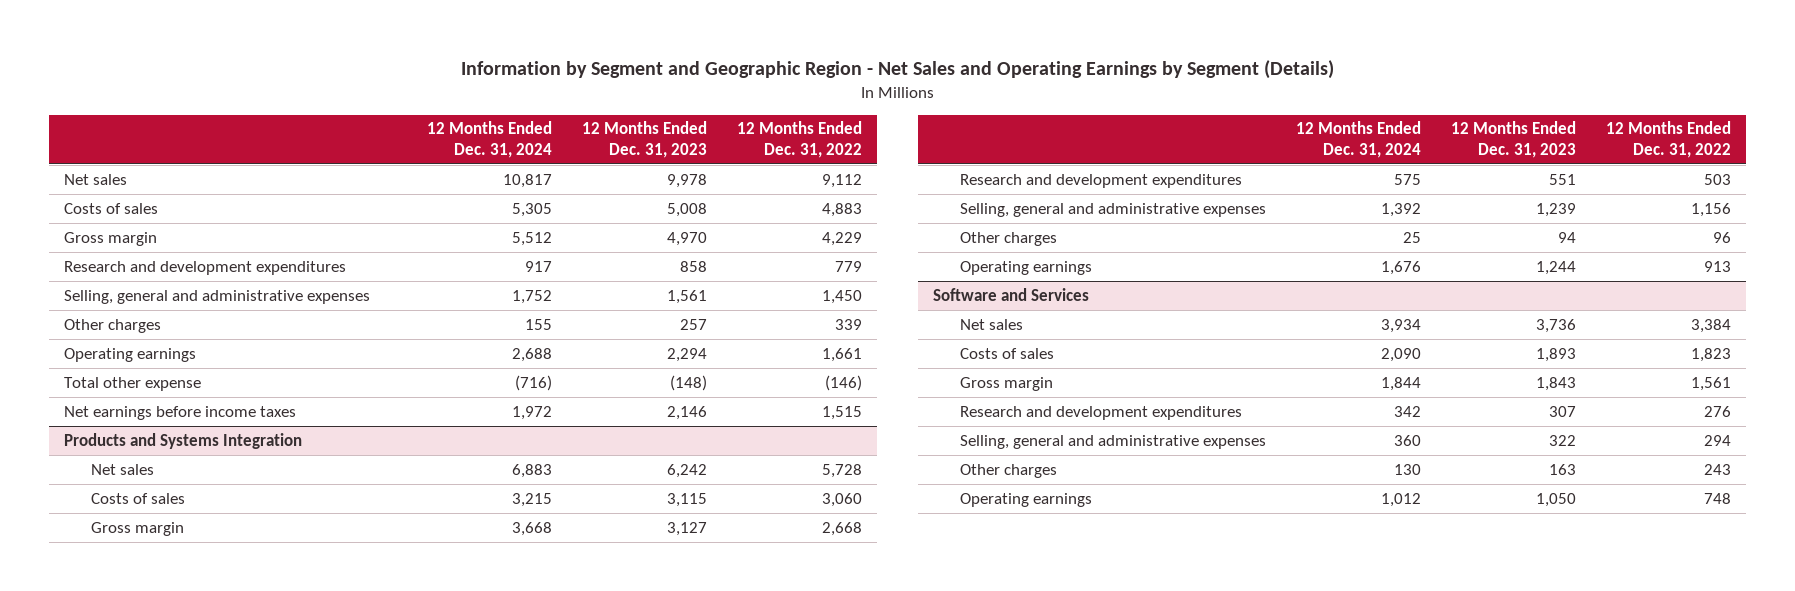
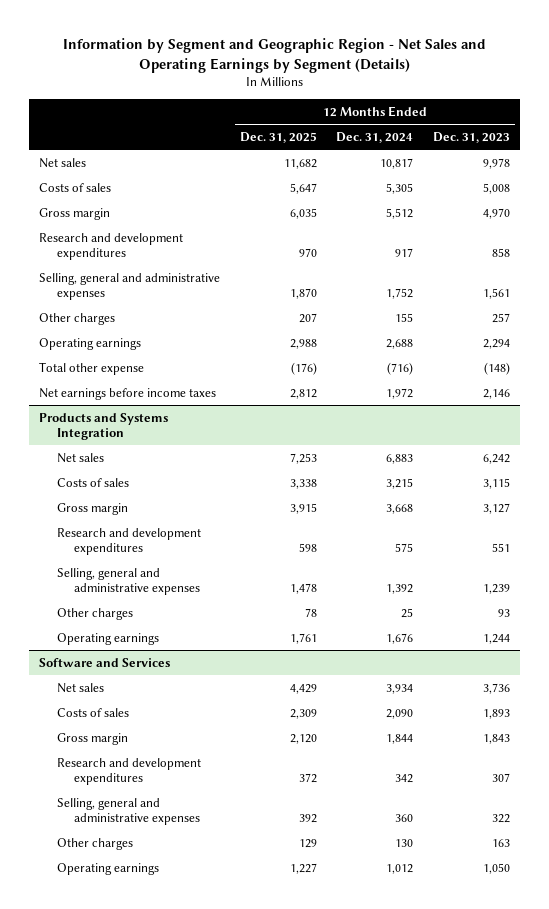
[736,121,862,159] 12 Months Ended Dec. 31, 2022 -> none
none -> [239,131,317,143] Dec. 31, 2025
[1557,231,1576,243] 94 -> [498,608,511,617] 93

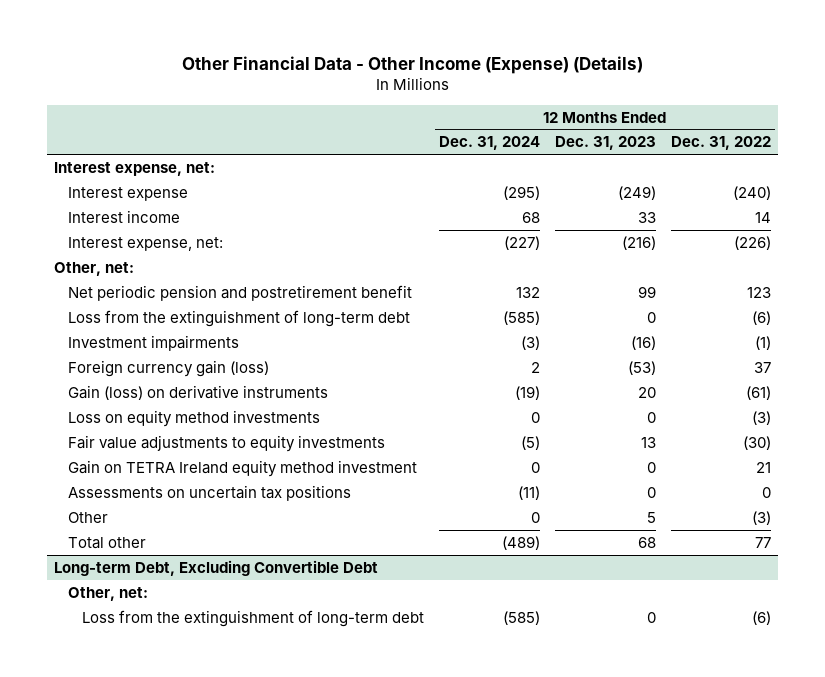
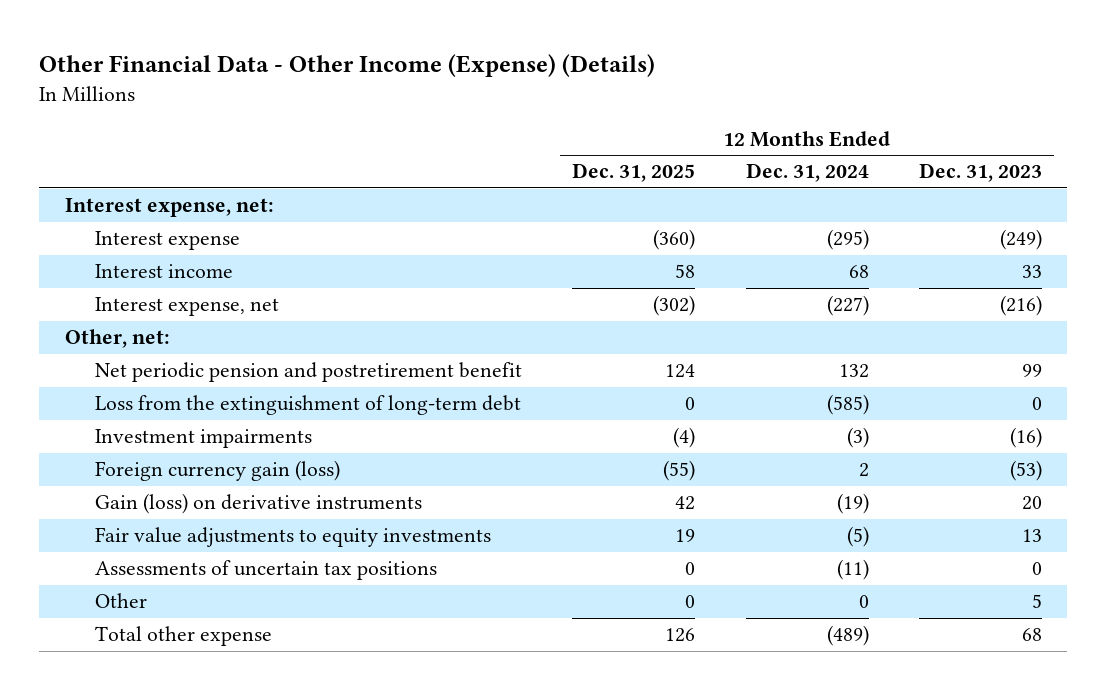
[670,136,771,151] Dec. 31, 2022 -> none
none -> [572,163,696,183] Dec. 31, 2025
[68,236,224,251] Interest expense, net: -> [95,297,280,317] Interest expense, net
[68,409,321,427] Loss on equity method investments -> none
[68,459,418,477] Gain on TETRA Ireland equity method investment -> none
[68,484,352,501] Assessments on uncertain tax positions -> [95,560,438,581] Assessments of uncertain tax positions
[54,559,379,576] Long-term Debt, Excluding Convertible Debt -> none
[68,586,149,601] Other, net: -> none
[81,609,424,627] Loss from the extinguishment of long-term debt -> none
[68,536,147,549] Total other -> [95,626,273,647] Total other expense

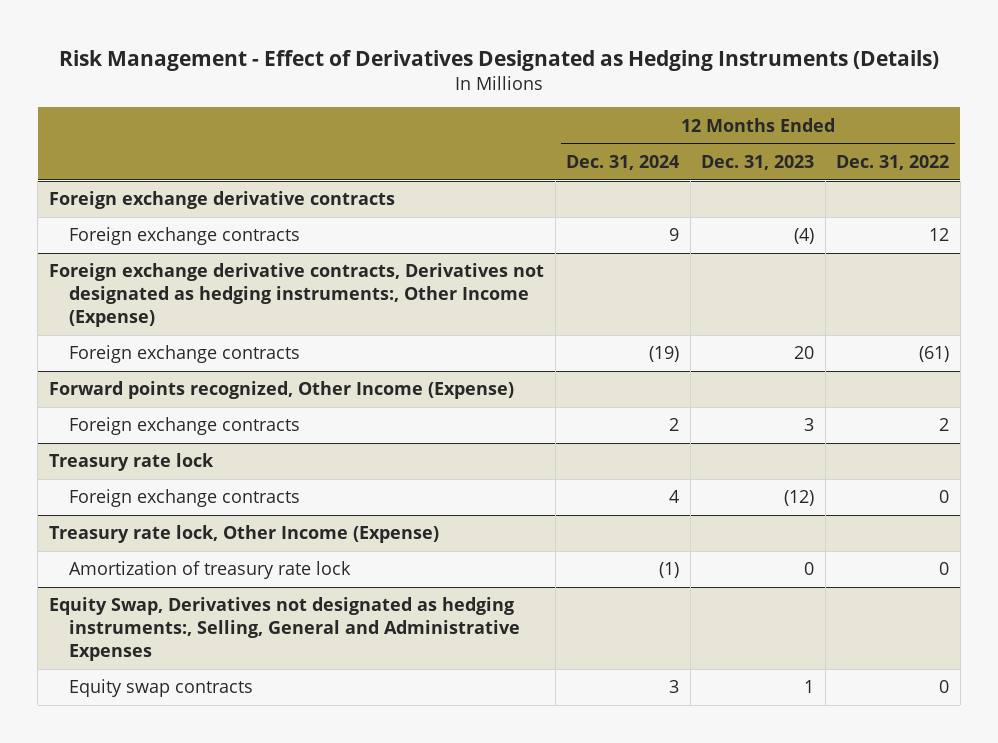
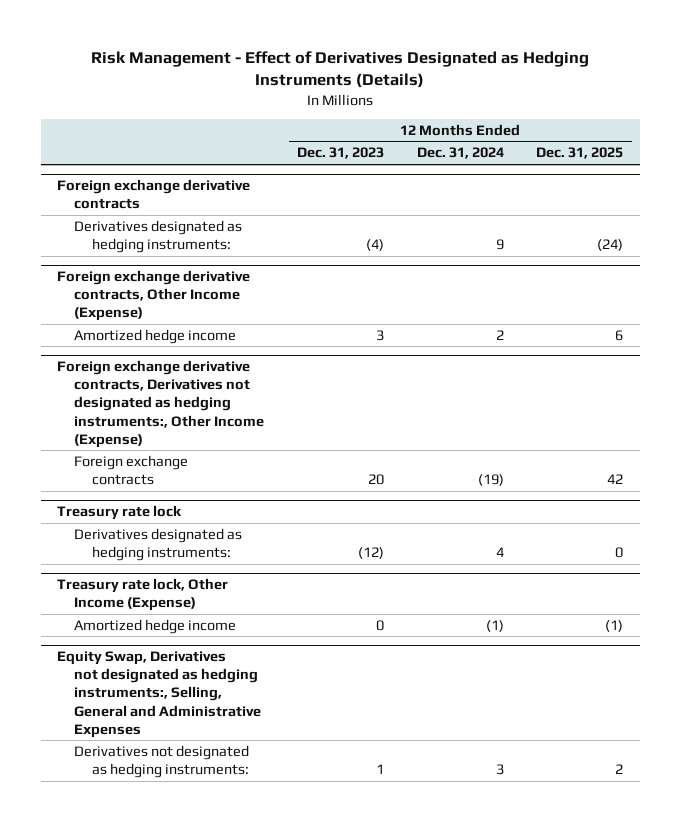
[836,154,950,170] Dec. 31, 2022 -> none
none -> [536,147,624,160] Dec. 31, 2025
[69,227,301,246] Foreign exchange contracts -> [74,219,243,254] Derivatives designated as hedging instruments:
none -> [57,270,251,322] Foreign exchange derivative contracts, Other Income (Expense)
none -> [74,328,237,344] Amortized hedge income
[48,381,514,400] Forward points recognized, Other Income (Expense) -> none
[69,417,301,436] Foreign exchange contracts -> none
[69,489,301,508] Foreign exchange contracts -> [74,527,243,562] Derivatives designated as hedging instruments:
[69,561,352,580] Amortization of treasury rate lock -> [74,618,237,634] Amortized hedge income
[69,679,254,698] Equity swap contracts -> [74,744,250,779] Derivatives not designated as hedging instruments:

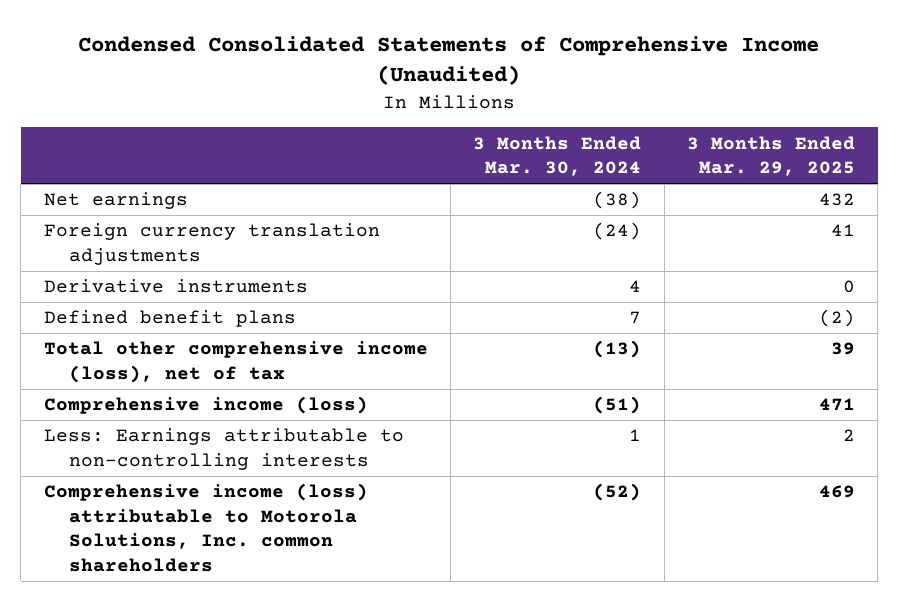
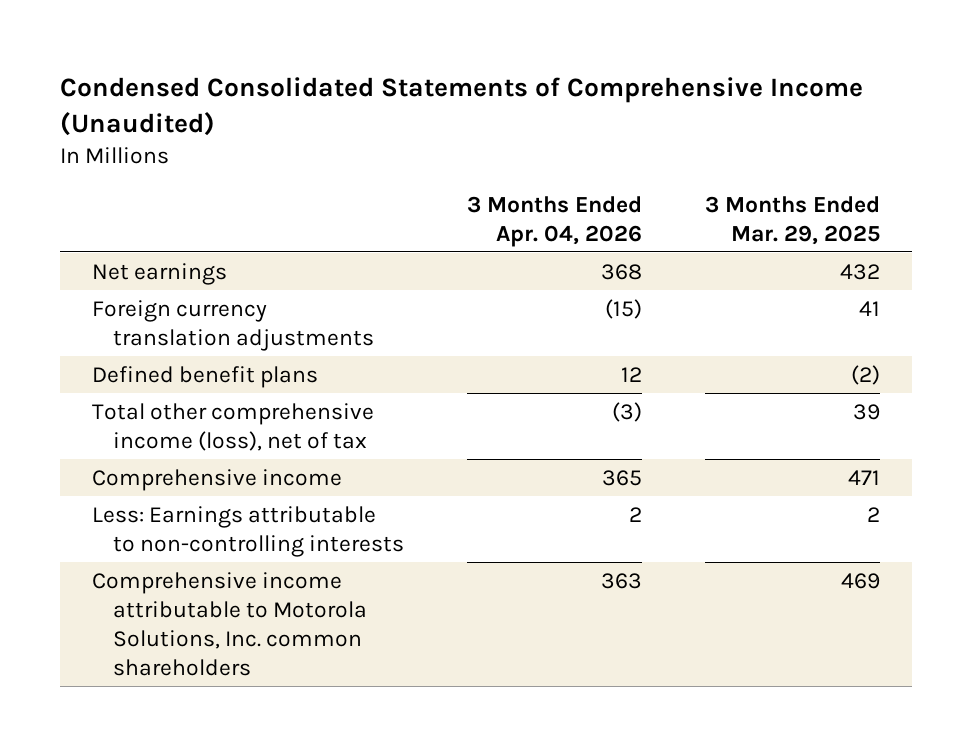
[473,135,642,177] 3 Months Ended Mar. 30, 2024 -> none
none -> [467,195,643,247] 3 Months Ended Apr. 04, 2026
[43,279,308,294] Derivative instruments -> none
[43,396,368,415] Comprehensive income (loss) -> [91,468,342,491] Comprehensive income
[43,483,368,572] Comprehensive income (loss) attributable to Motorola Solutions, Inc. common shareholders -> [91,571,368,676] Comprehensive income attributable to Motorola Solutions, Inc. common shareholders

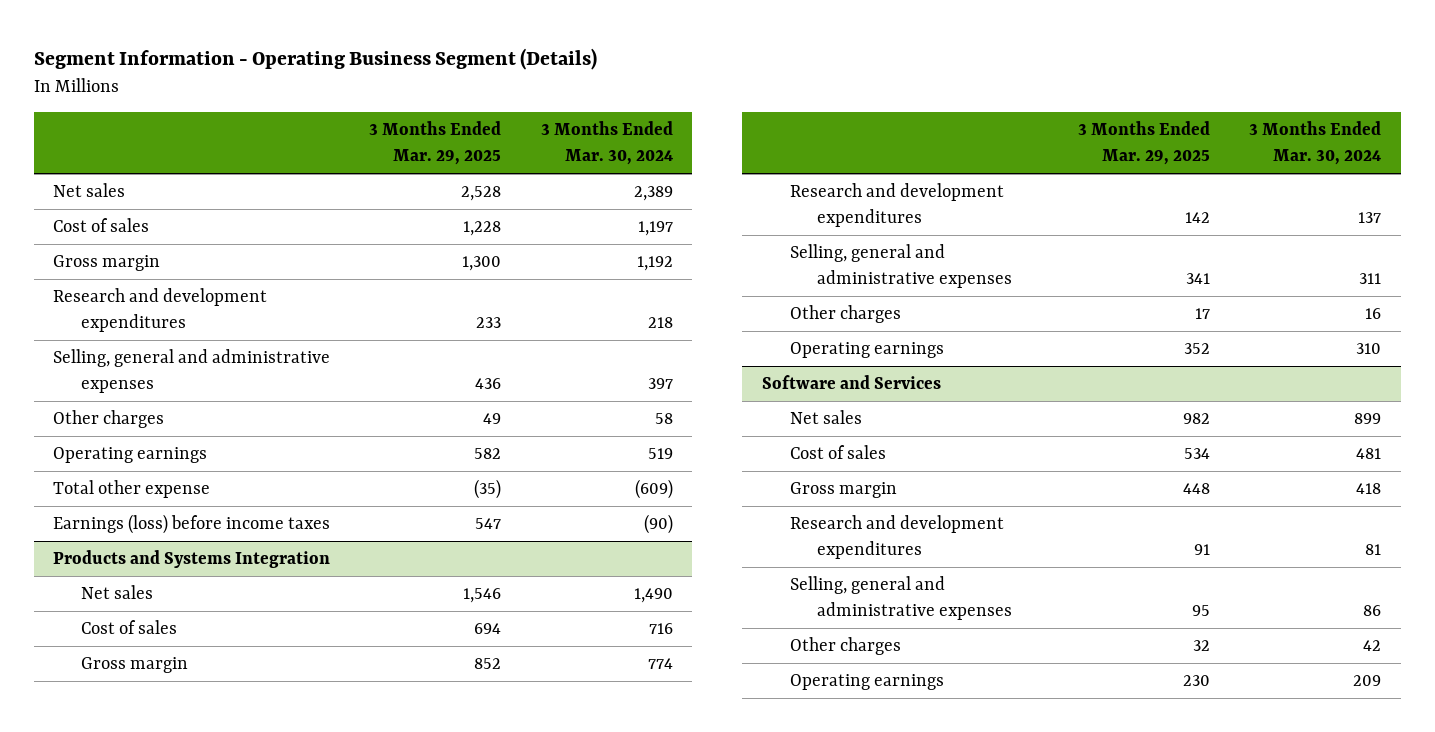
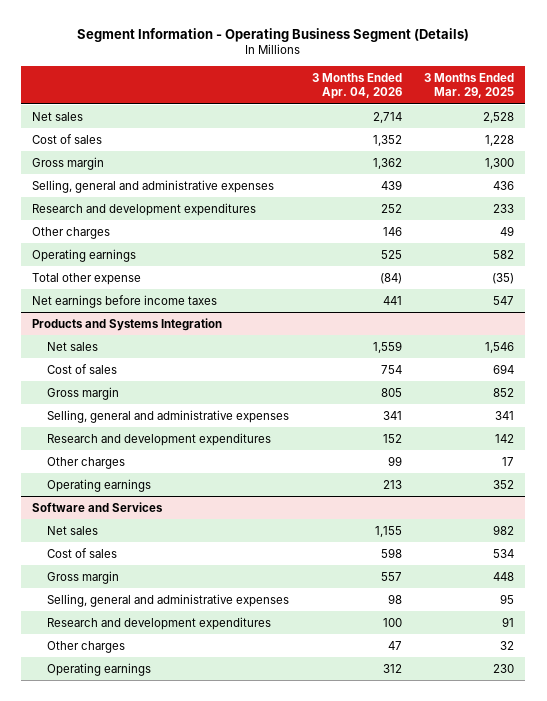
[540,121,673,166] 3 Months Ended Mar. 30, 2024 -> none
none -> [311,72,402,100] 3 Months Ended Apr. 04, 2026
[53,288,268,333] Research and development expenditures -> [32,202,257,216] Research and development expenditures
[53,514,331,535] Earnings (loss) before income taxes -> [32,294,218,308] Net earnings before income taxes
[789,183,1004,228] Research and development expenditures -> [47,432,272,446] Research and development expenditures
[789,515,1004,560] Research and development expenditures -> [47,616,272,630] Research and development expenditures

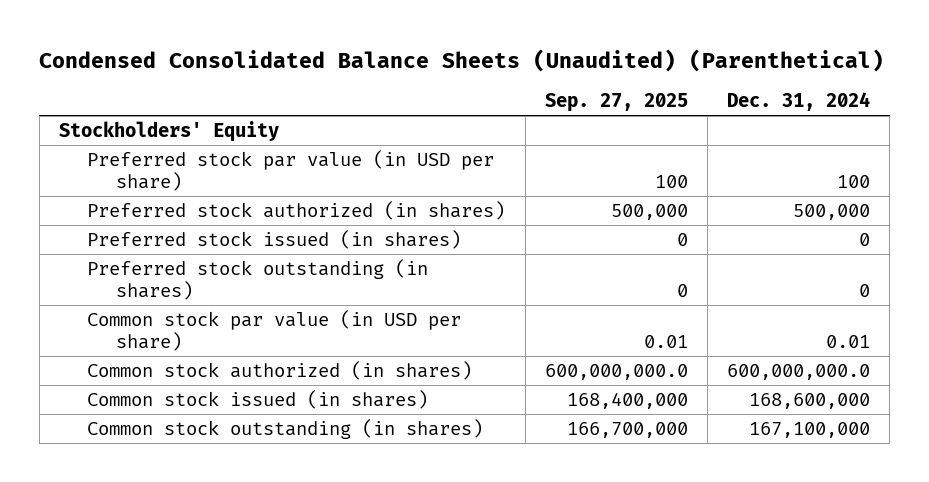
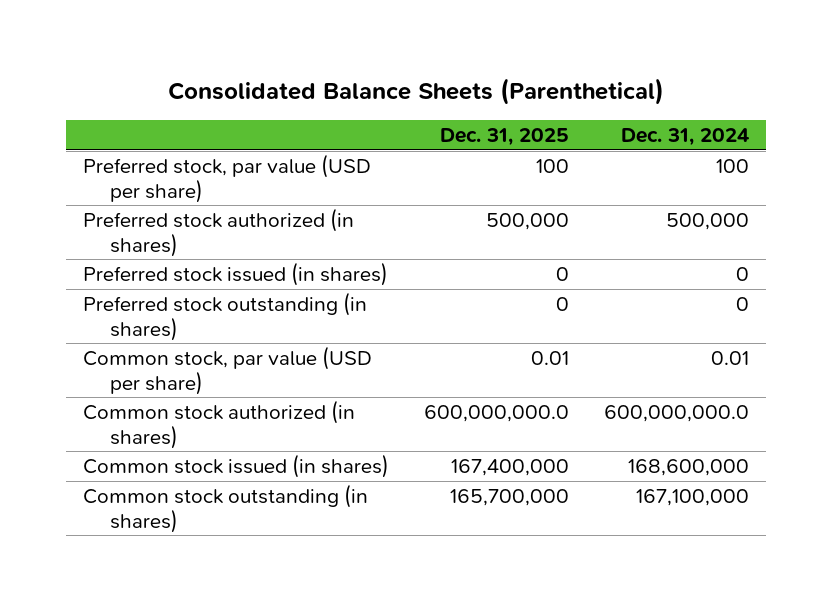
[39,49,885,73] Condensed Consolidated Balance Sheets (Unaudited) (Parenthetical) -> [168,77,665,105] Consolidated Balance Sheets (Parenthetical)
[544,93,688,113] Sep. 27, 2025 -> none
none -> [440,127,570,146] Dec. 31, 2025
[59,120,280,142] Stockholders' Equity -> none
[87,149,495,192] Preferred stock par value (in USD per share) -> [83,154,372,203] Preferred stock, par value (USD per share)
[87,309,462,352] Common stock par value (in USD per share) -> [83,346,373,395] Common stock, par value (USD per share)

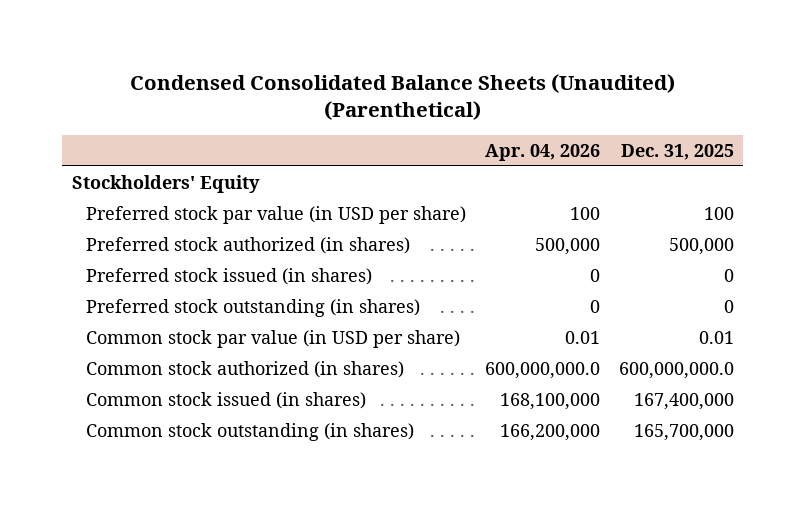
[168,77,665,105] Consolidated Balance Sheets (Parenthetical) -> [129,73,675,121] Condensed Consolidated Balance Sheets (Unaudited) (Parenthetical)
[620,127,749,146] Dec. 31, 2024 -> none
none -> [484,143,600,161] Apr. 04, 2026
none -> [71,174,260,193] Stockholders' Equity
[83,154,372,203] Preferred stock, par value (USD per share) -> [85,205,466,224] Preferred stock par value (in USD per share)
[83,346,373,395] Common stock, par value (USD per share) -> [85,329,460,348] Common stock par value (in USD per share)

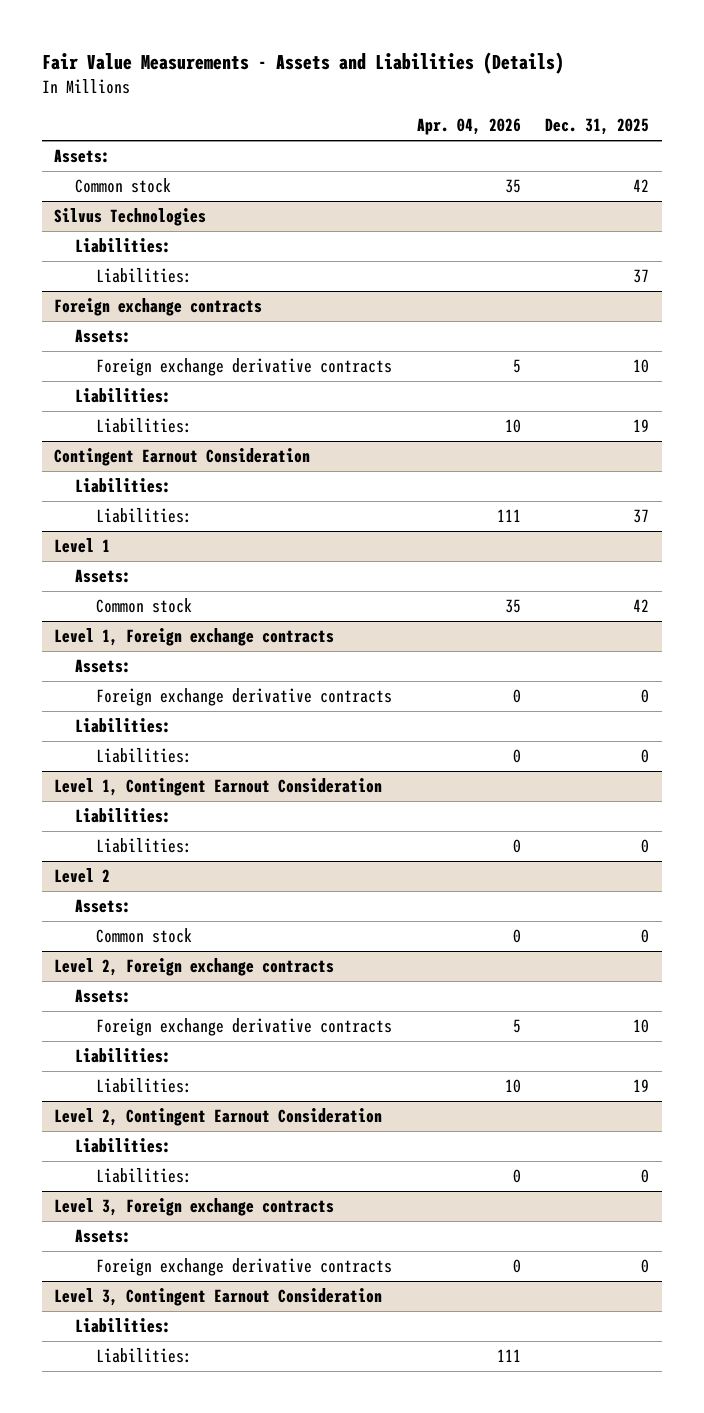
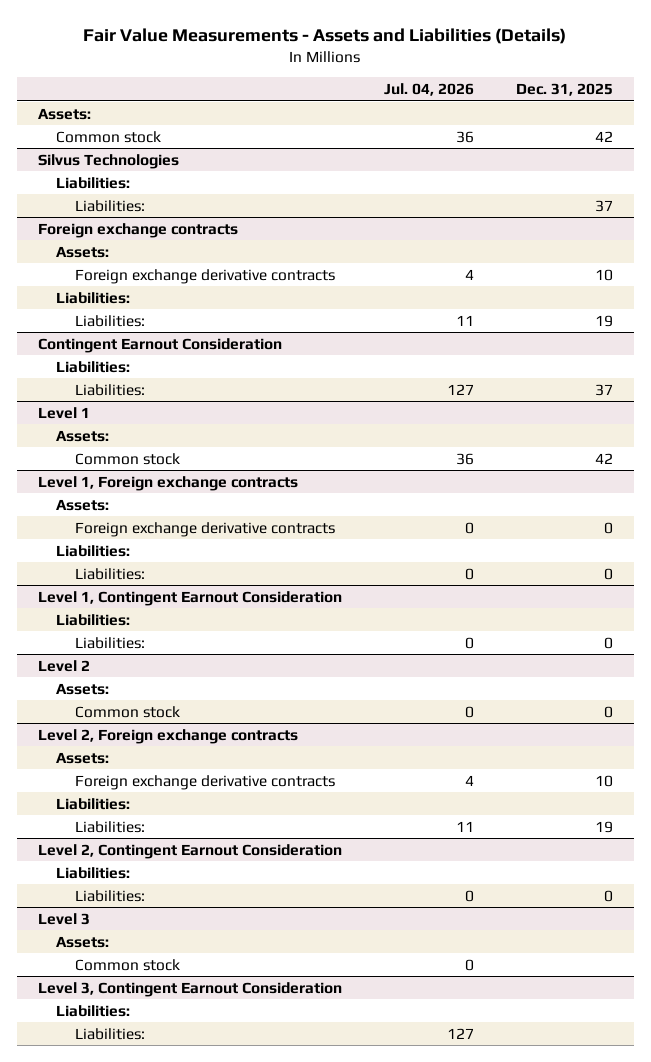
[416,118,521,136] Apr. 04, 2026 -> none
none -> [383,83,474,97] Jul. 04, 2026
[54,1198,335,1217] Level 3, Foreign exchange contracts -> none
none -> [38,912,91,925] Level 3
[95,1258,392,1277] Foreign exchange derivative contracts -> none
none -> [74,958,180,971] Common stock

